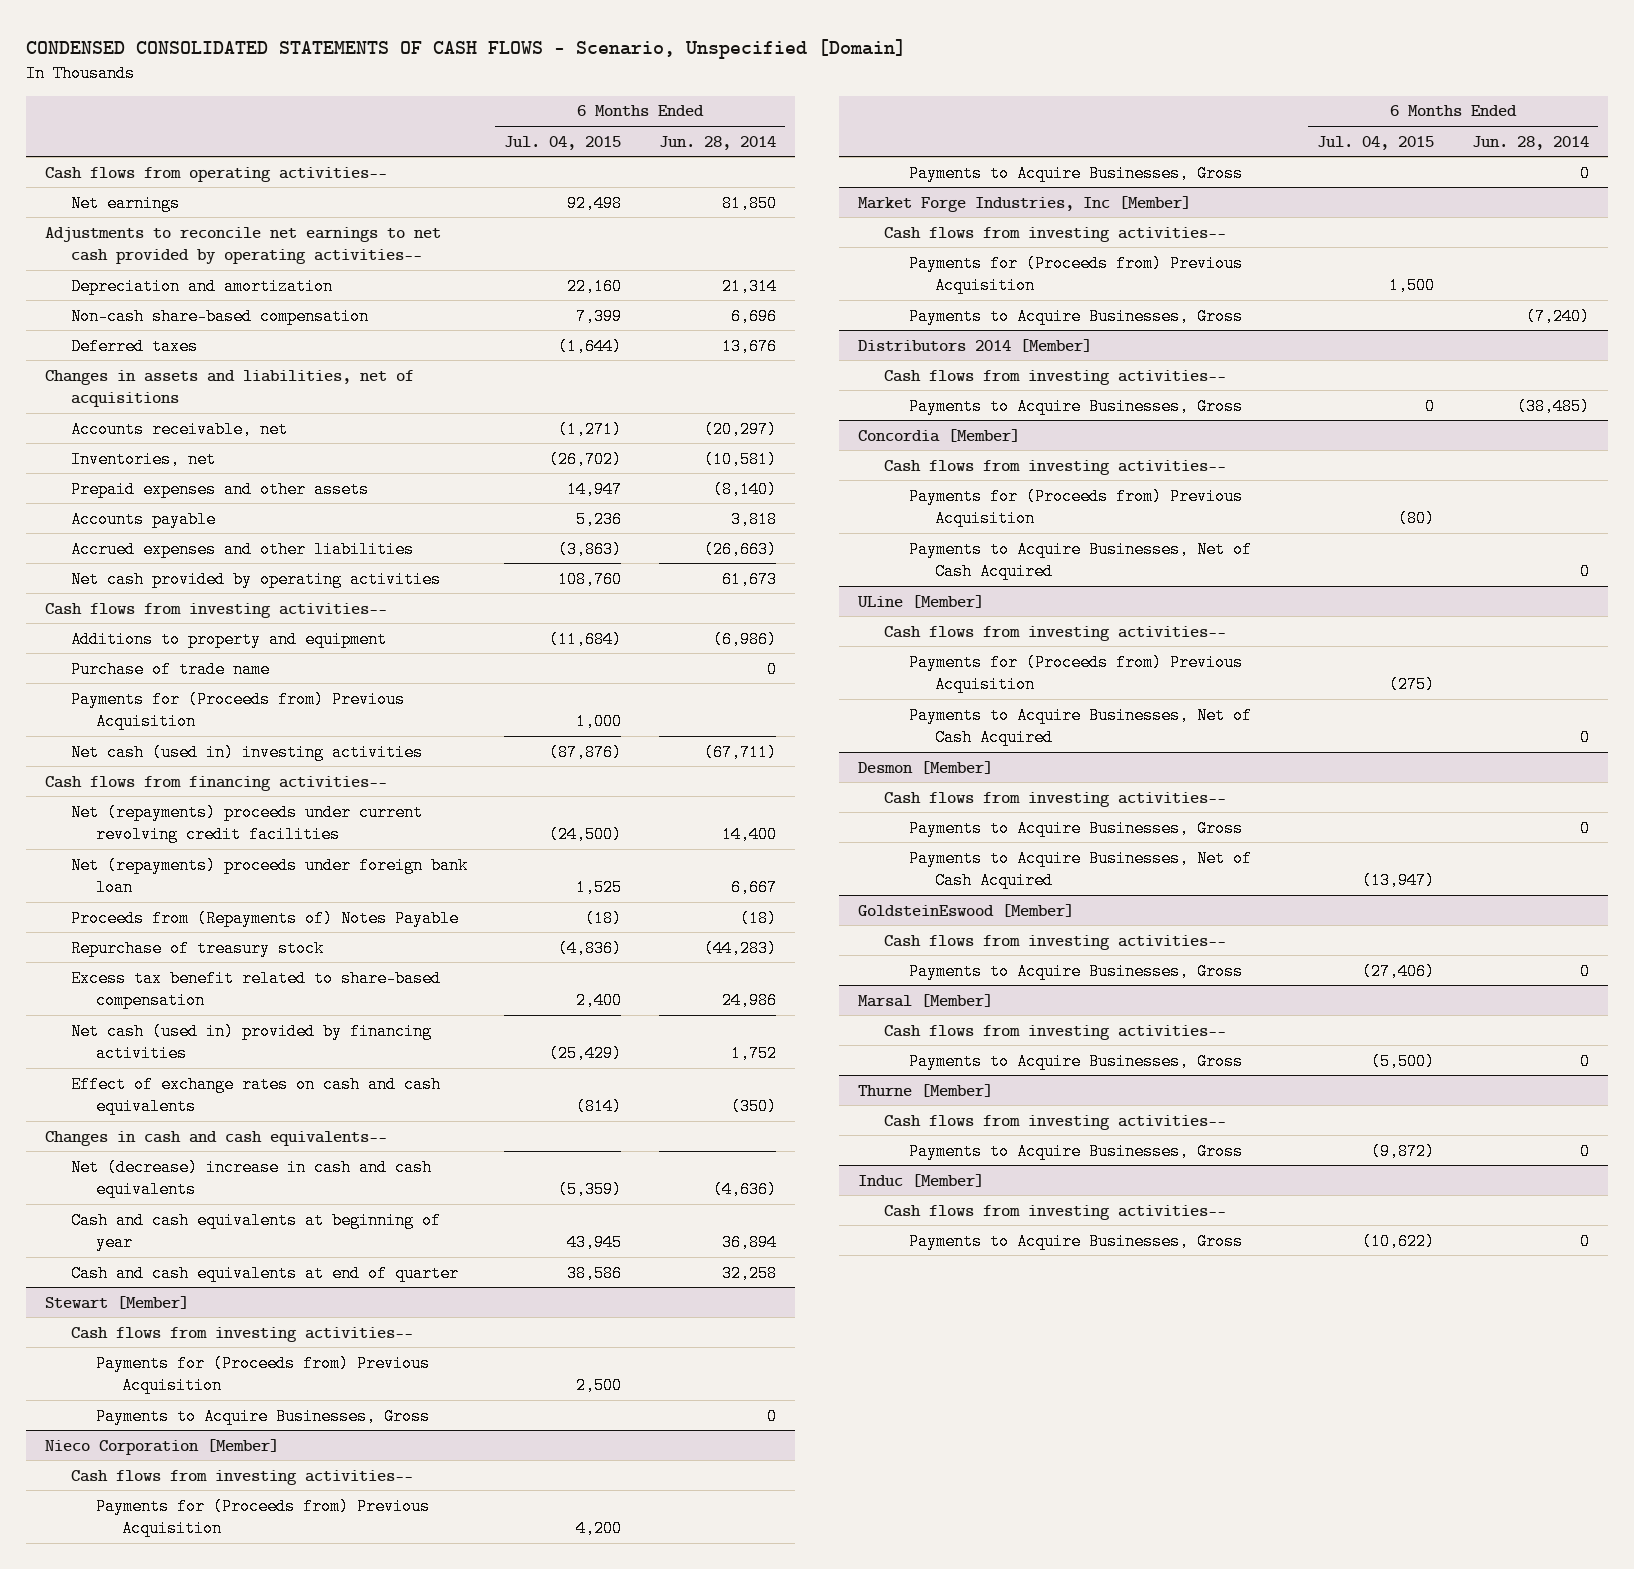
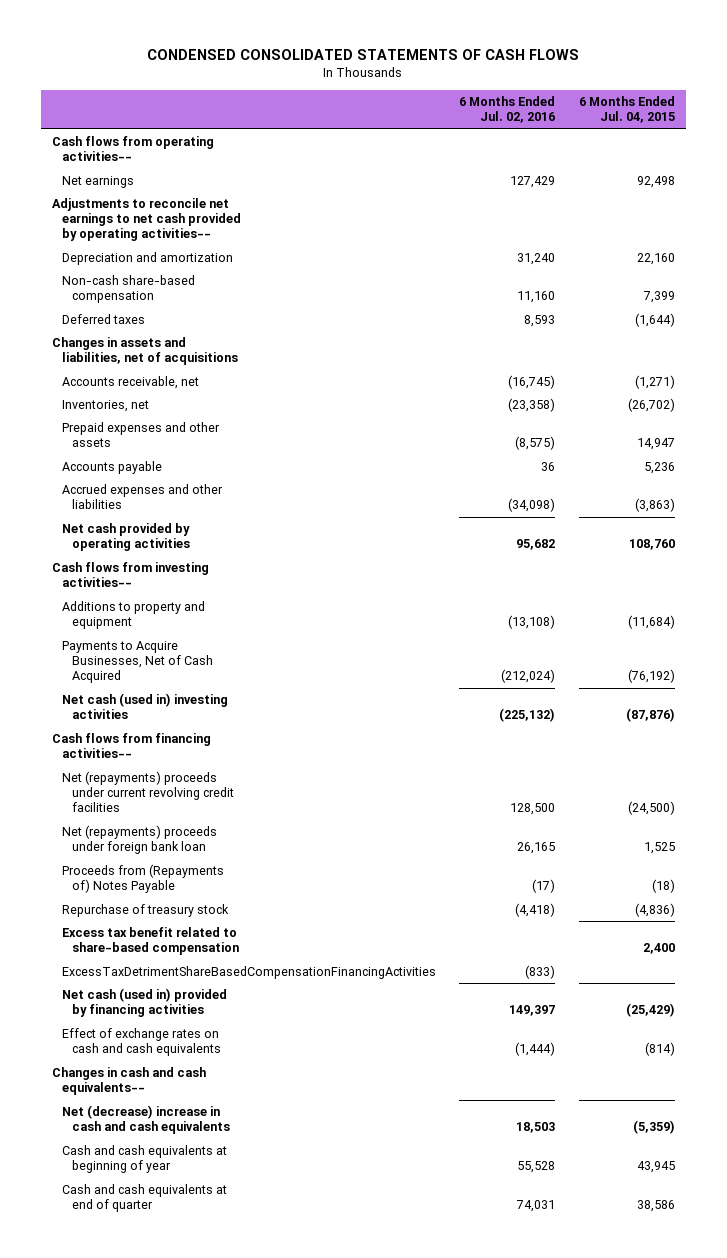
[26,39,907,60] CONDENSED CONSOLIDATED STATEMENTS OF CASH FLOWS - Scenario, Unspecified [Domain] -> [147,49,580,61] CONDENSED CONSOLIDATED STATEMENTS OF CASH FLOWS
[658,135,776,150] Jun. 28, 2014 -> none
none -> [459,96,556,124] 6 Months Ended Jul. 02, 2016
[70,660,270,678] Purchase of trade name -> none
[70,690,405,730] Payments for (Proceeds from) Previous Acquisition -> none
none -> [62,641,214,684] Payments to Acquire Businesses, Net of Cash Acquired
none -> [62,966,437,980] ExcessTaxDetrimentShareBasedCompensationFinancingActivities
[45,1295,190,1309] Stewart [Member] -> none
[70,1326,413,1342] Cash flows from investing activities-- -> none
[96,1354,431,1394] Payments for (Proceeds from) Previous Acquisition -> none
[96,1407,431,1425] Payments to Acquire Businesses, Gross -> none
[45,1438,280,1455] Nieco Corporation [Member] -> none
[70,1469,413,1485] Cash flows from investing activities-- -> none
[96,1497,431,1537] Payments for (Proceeds from) Previous Acquisition -> none
[909,164,1244,182] Payments to Acquire Businesses, Gross -> none
[858,195,1192,212] Market Forge Industries, Inc [Member] -> none
[883,226,1226,242] Cash flows from investing activities-- -> none
[909,254,1244,294] Payments for (Proceeds from) Previous Acquisition -> none
[909,307,1244,325] Payments to Acquire Businesses, Gross -> none
[858,338,1093,352] Distributors 2014 [Member] -> none
[883,369,1226,385] Cash flows from investing activities-- -> none
[909,397,1244,415] Payments to Acquire Businesses, Gross -> none
[858,428,1021,442] Concordia [Member] -> none
[883,459,1226,475] Cash flows from investing activities-- -> none
[909,487,1244,527] Payments for (Proceeds from) Previous Acquisition -> none
[909,540,1253,580] Payments to Acquire Businesses, Net of Cash Acquired -> none
[857,594,985,608] ULine [Member] -> none
[883,625,1226,641] Cash flows from investing activities-- -> none
[909,653,1244,693] Payments for (Proceeds from) Previous Acquisition -> none
[909,706,1253,746] Payments to Acquire Businesses, Net of Cash Acquired -> none
[858,760,994,774] Desmon [Member] -> none
[883,791,1226,807] Cash flows from investing activities-- -> none
[909,819,1244,837] Payments to Acquire Businesses, Gross -> none
[909,849,1253,889] Payments to Acquire Businesses, Net of Cash Acquired -> none
[858,903,1075,917] GoldsteinEswood [Member] -> none
[883,934,1226,950] Cash flows from investing activities-- -> none
[909,962,1244,980] Payments to Acquire Businesses, Gross -> none
[858,993,994,1007] Marsal [Member] -> none
[883,1024,1226,1040] Cash flows from investing activities-- -> none
[909,1052,1244,1070] Payments to Acquire Businesses, Gross -> none
[858,1083,994,1097] Thurne [Member] -> none
[883,1114,1226,1130] Cash flows from investing activities-- -> none
[909,1142,1244,1160] Payments to Acquire Businesses, Gross -> none
[858,1173,985,1187] Induc [Member] -> none
[883,1204,1226,1220] Cash flows from investing activities-- -> none
[909,1232,1244,1250] Payments to Acquire Businesses, Gross -> none

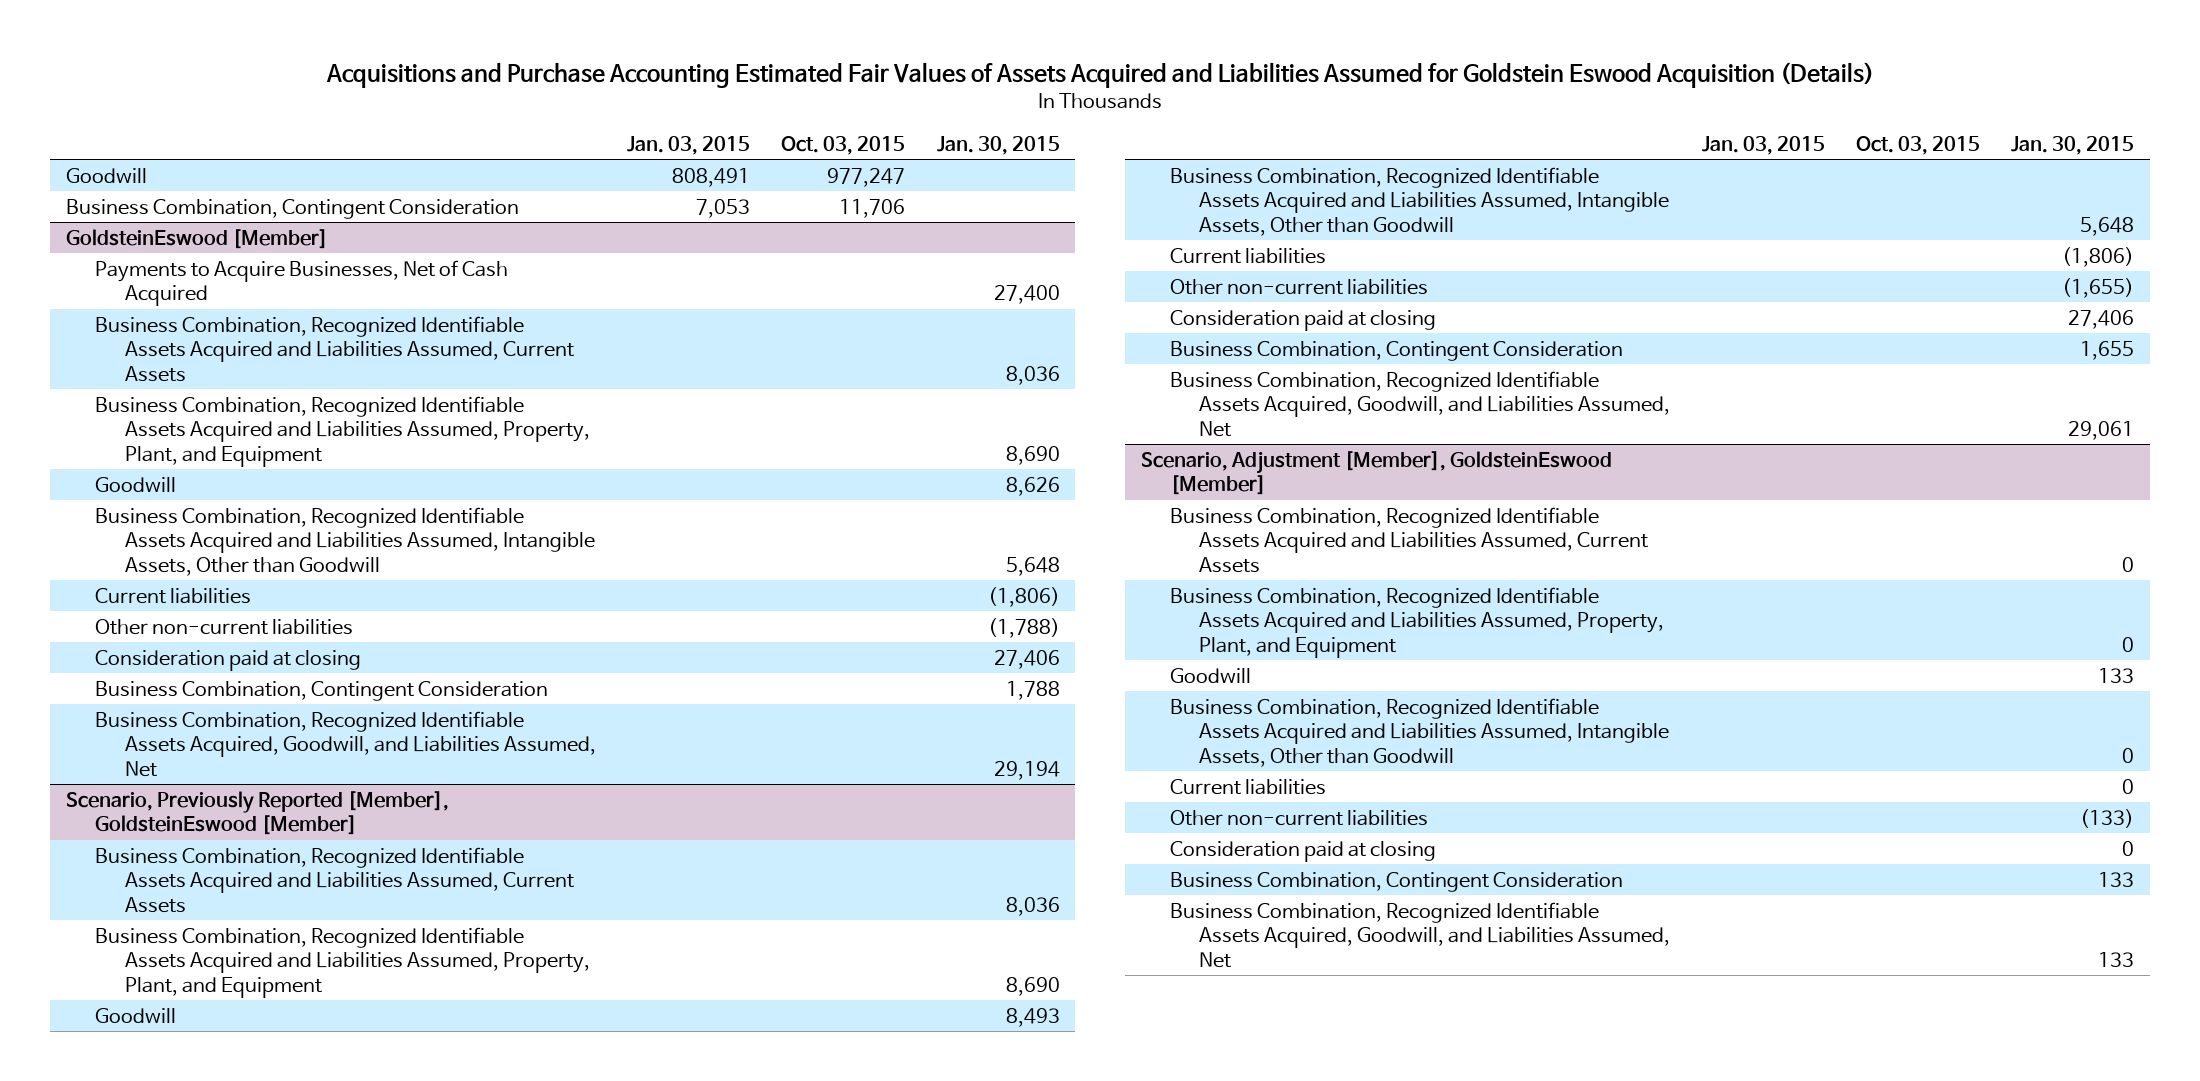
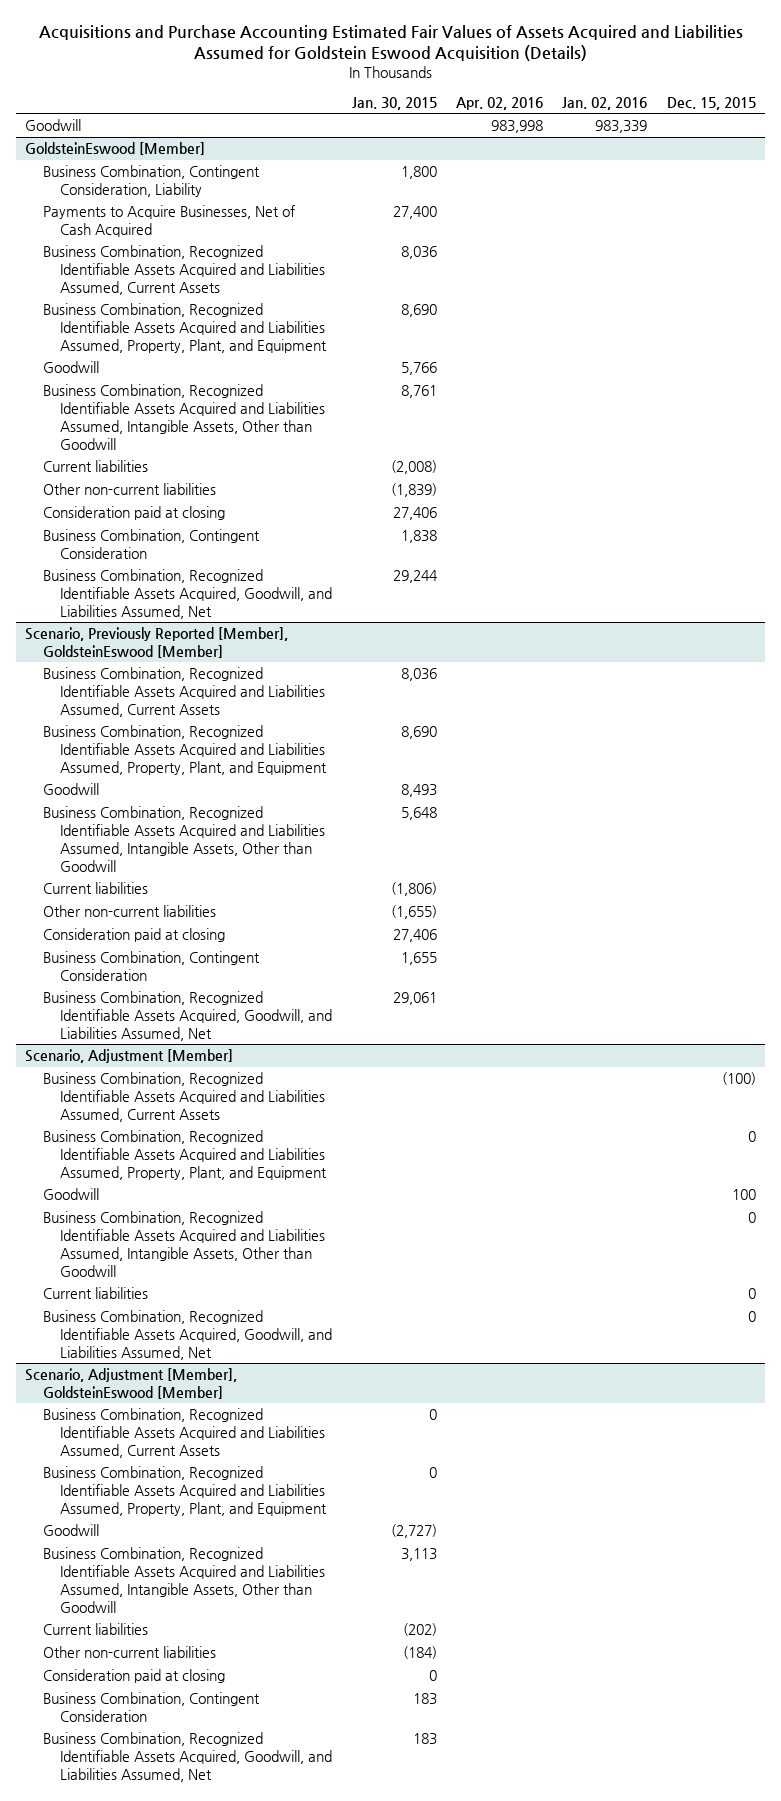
[627,135,751,155] Jan. 03, 2015 -> none
[781,135,906,155] Oct. 03, 2015 -> none
none -> [456,96,544,110] Apr. 02, 2016
none -> [562,96,648,110] Jan. 02, 2016
none -> [666,96,756,110] Dec. 15, 2015
[66,198,520,219] Business Combination, Contingent Consideration -> none
none -> [42,165,260,197] Business Combination, Contingent Consideration, Liability
[1005,476,1060,496] 8,626 -> [400,362,437,376] 5,766
[1005,556,1060,576] 5,648 -> [400,385,437,399] 8,761
[987,586,1060,607] (1,806) -> [390,460,437,475] (2,008)
[987,617,1060,638] (1,788) -> [390,483,437,498] (1,839)
[1005,680,1060,700] 1,788 -> [400,530,437,544] 1,838
[993,760,1060,780] 29,194 -> [392,570,438,584] 29,244
none -> [25,1049,234,1064] Scenario, Adjustment [Member]
none -> [42,1072,326,1122] Business Combination, Recognized Identifiable Assets Acquired and Liabilities Assumed, Current Assets
none -> [42,1130,328,1180] Business Combination, Recognized Identifiable Assets Acquired and Liabilities Assumed, Property, Plant, and Equipment
none -> [42,1188,99,1201] Goodwill
none -> [42,1211,326,1277] Business Combination, Recognized Identifiable Assets Acquired and Liabilities Assumed, Intangible Assets, Other than Goodwill
none -> [42,1287,148,1300] Current liabilities
none -> [42,1310,333,1360] Business Combination, Recognized Identifiable Assets Acquired, Goodwill, and Liabilities Assumed, Net
[2098,667,2135,683] 133 -> [390,1524,437,1539] (2,727)
[2122,747,2135,763] 0 -> [400,1548,437,1562] 3,113
[2122,778,2135,794] 0 -> [402,1623,437,1637] (202)
[2080,808,2135,828] (133) -> [402,1646,437,1660] (184)
[2098,871,2135,887] 133 -> [412,1693,437,1706] 183
[2098,951,2135,967] 133 -> [412,1733,437,1746] 183

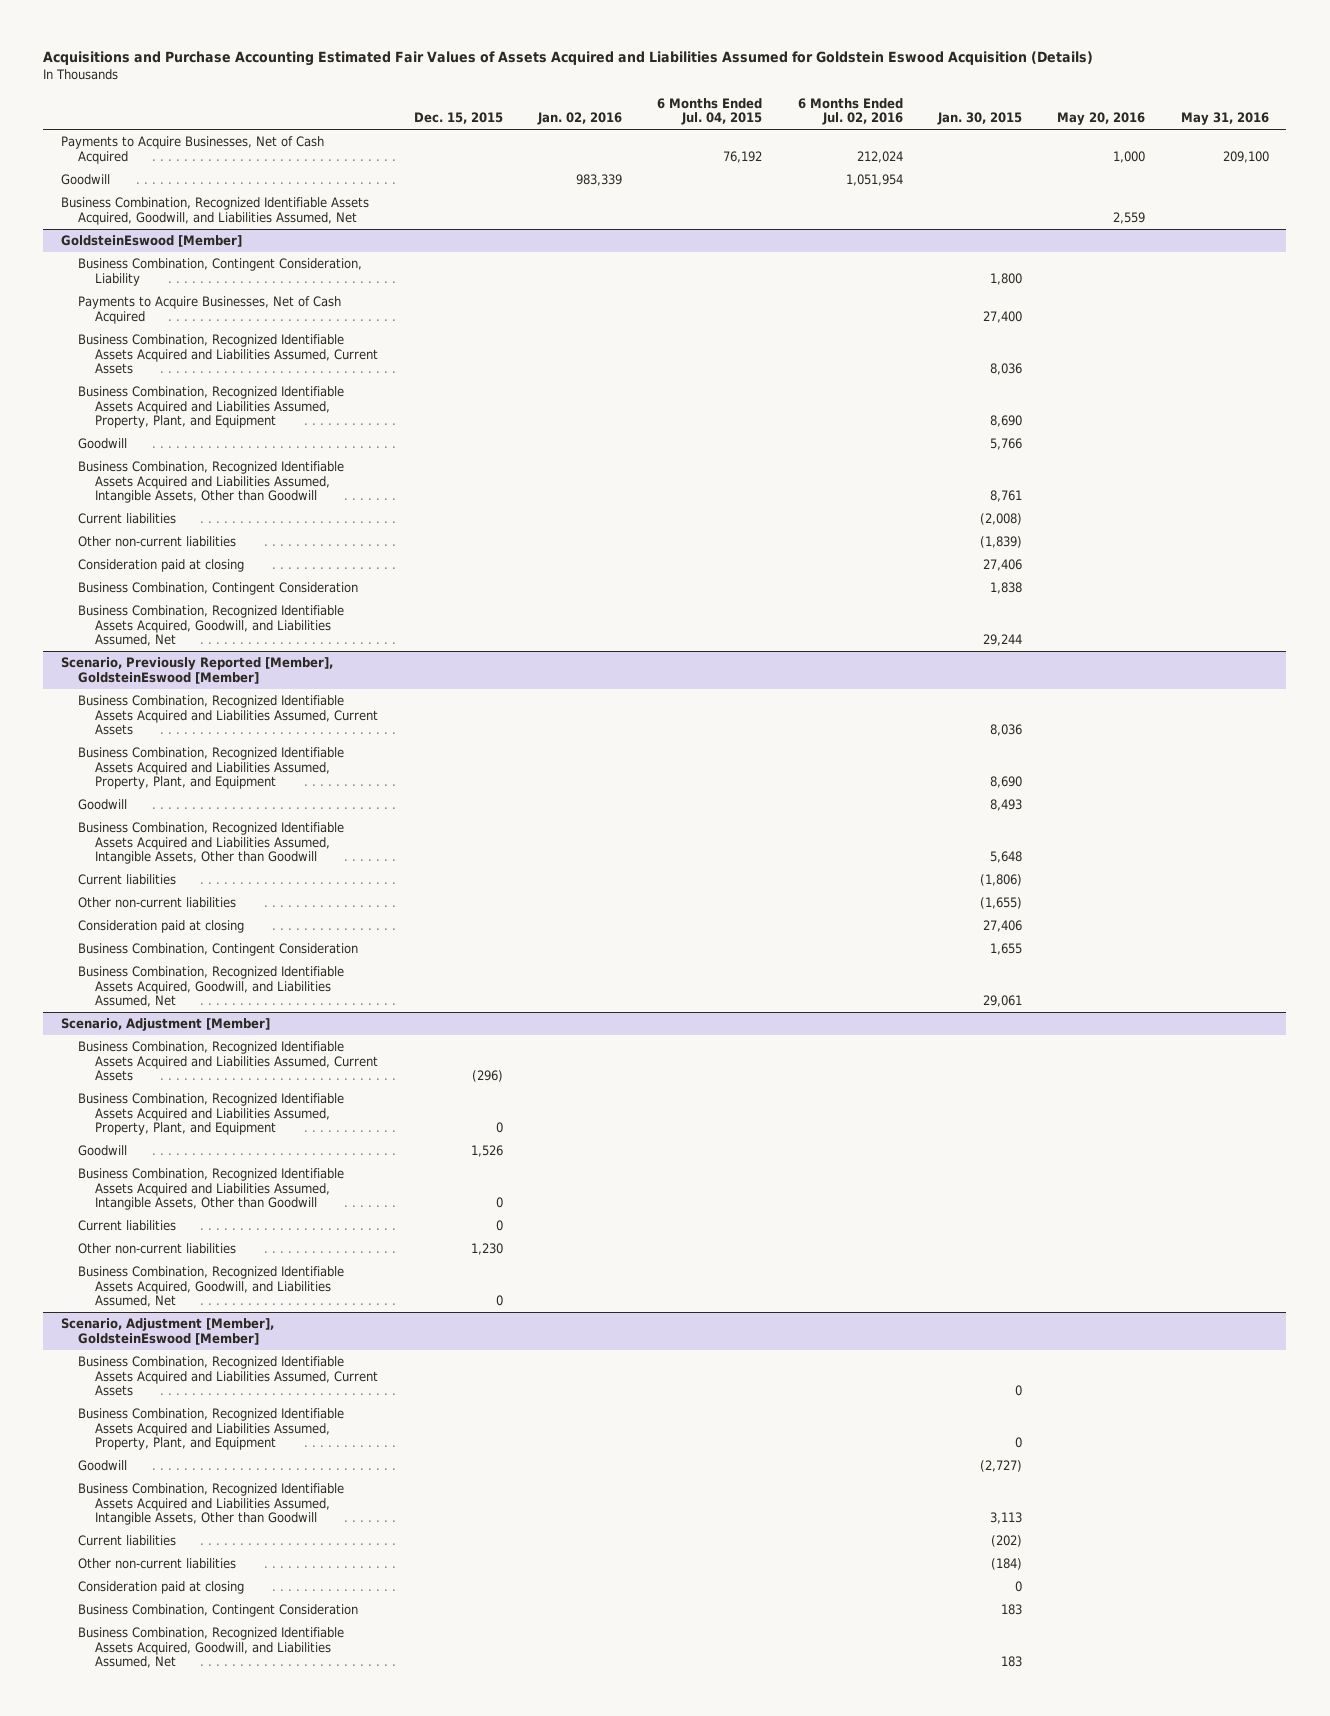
[456,96,544,110] Apr. 02, 2016 -> none
none -> [657,97,763,126] 6 Months Ended Jul. 04, 2015
none -> [797,97,903,126] 6 Months Ended Jul. 02, 2016
none -> [1057,112,1146,126] May 20, 2016
none -> [1180,112,1269,126] May 31, 2016
none -> [60,135,324,164] Payments to Acquire Businesses, Net of Cash Acquired
none -> [60,196,369,225] Business Combination, Recognized Identifiable Assets Acquired, Goodwill, and Liabilities Assumed, Net
[721,1072,756,1086] (100) -> [471,1070,503,1083] (296)
[731,1189,756,1201] 100 -> [470,1144,503,1157] 1,526
none -> [78,1242,237,1254] Other non-current liabilities

